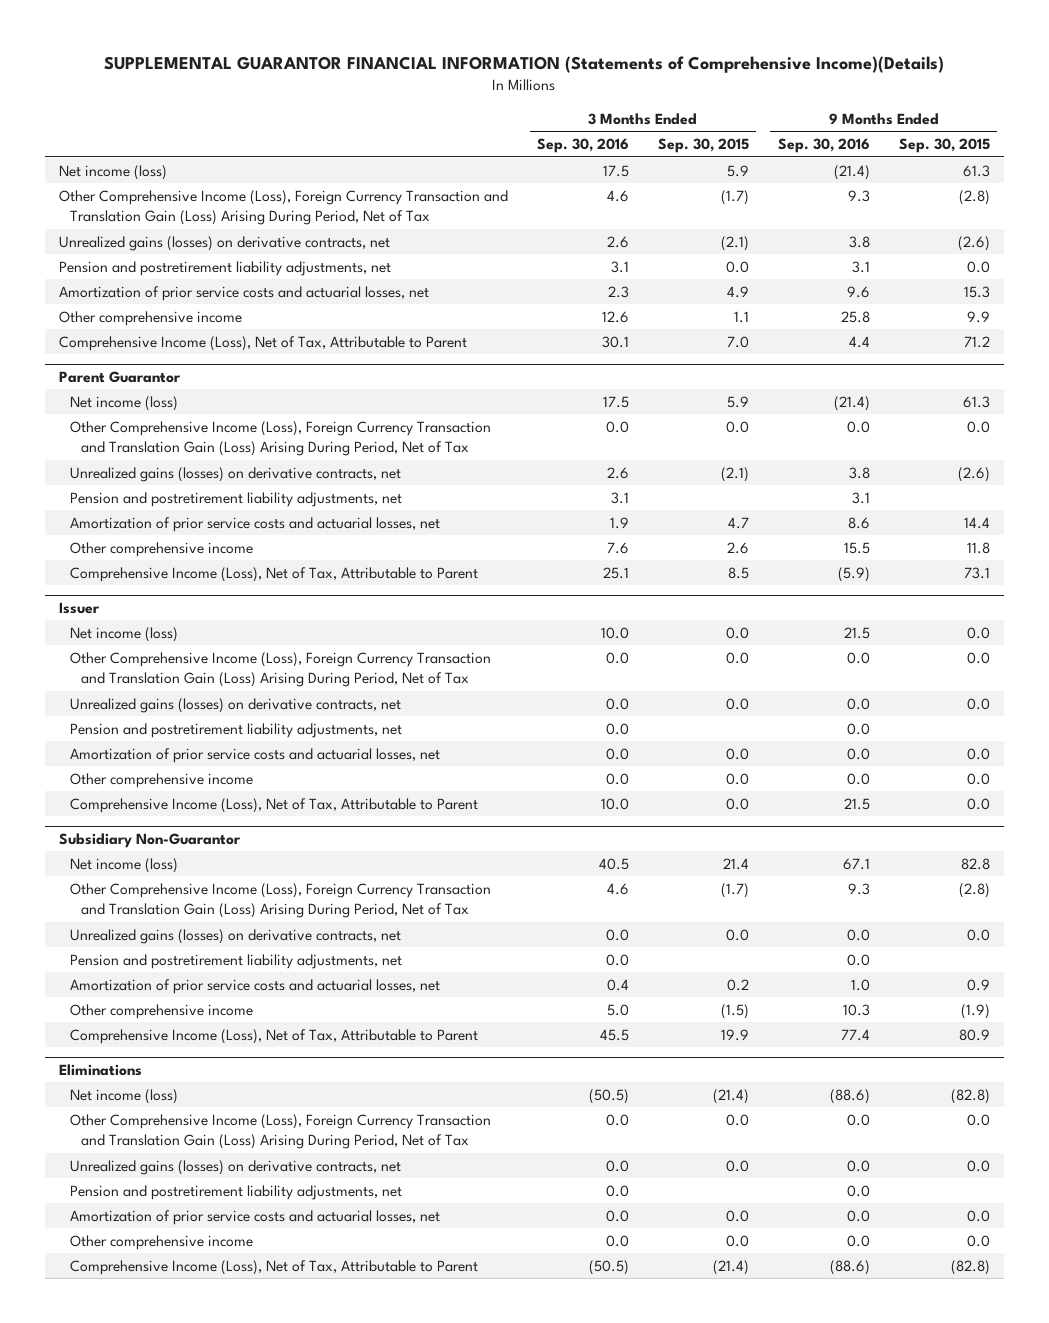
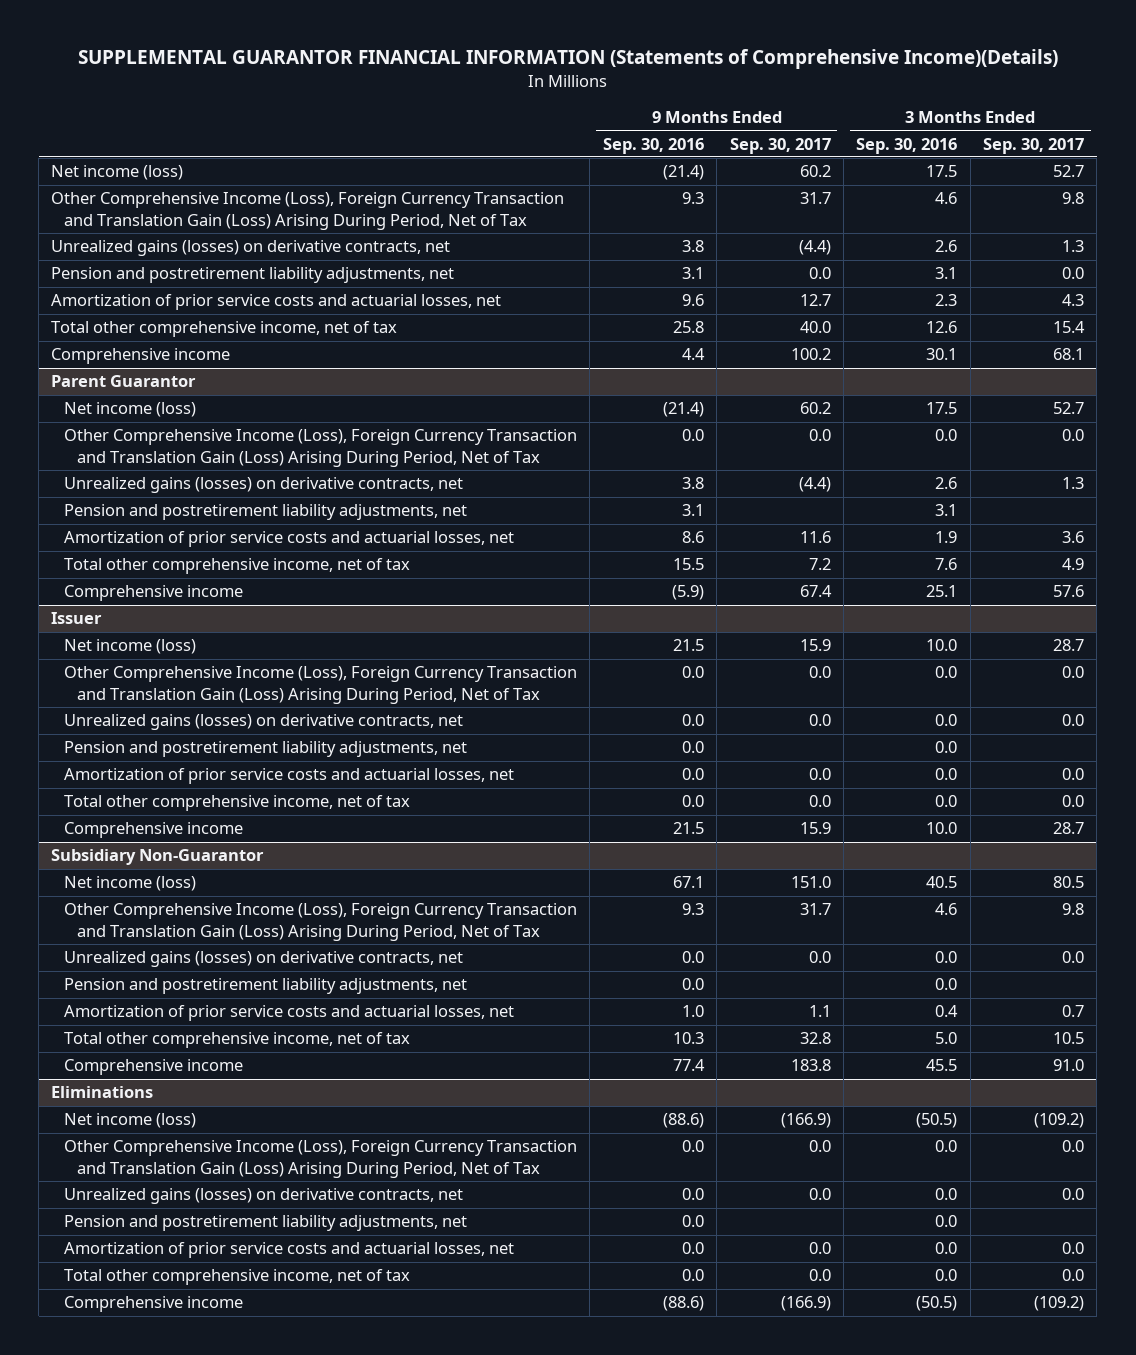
[657,138,749,154] Sep. 30, 2015 -> none
[898,138,990,154] Sep. 30, 2015 -> none
none -> [729,137,831,154] Sep. 30, 2017
none -> [983,137,1085,154] Sep. 30, 2017
[59,310,243,326] Other comprehensive income -> [51,321,398,338] Total other comprehensive income, net of tax
[59,335,468,351] Comprehensive Income (Loss), Net of Tax, Attributable to Parent -> [51,348,231,365] Comprehensive income
[70,541,254,557] Other comprehensive income -> [64,558,411,575] Total other comprehensive income, net of tax
[70,566,479,582] Comprehensive Income (Loss), Net of Tax, Attributable to Parent -> [64,585,244,602] Comprehensive income
[70,772,254,788] Other comprehensive income -> [64,795,411,812] Total other comprehensive income, net of tax
[70,797,479,813] Comprehensive Income (Loss), Net of Tax, Attributable to Parent -> [64,822,244,839] Comprehensive income
[70,1003,254,1019] Other comprehensive income -> [64,1032,411,1049] Total other comprehensive income, net of tax
[70,1028,479,1044] Comprehensive Income (Loss), Net of Tax, Attributable to Parent -> [64,1059,244,1076] Comprehensive income
[70,1234,254,1250] Other comprehensive income -> [64,1269,411,1286] Total other comprehensive income, net of tax
[70,1259,479,1275] Comprehensive Income (Loss), Net of Tax, Attributable to Parent -> [64,1296,244,1313] Comprehensive income

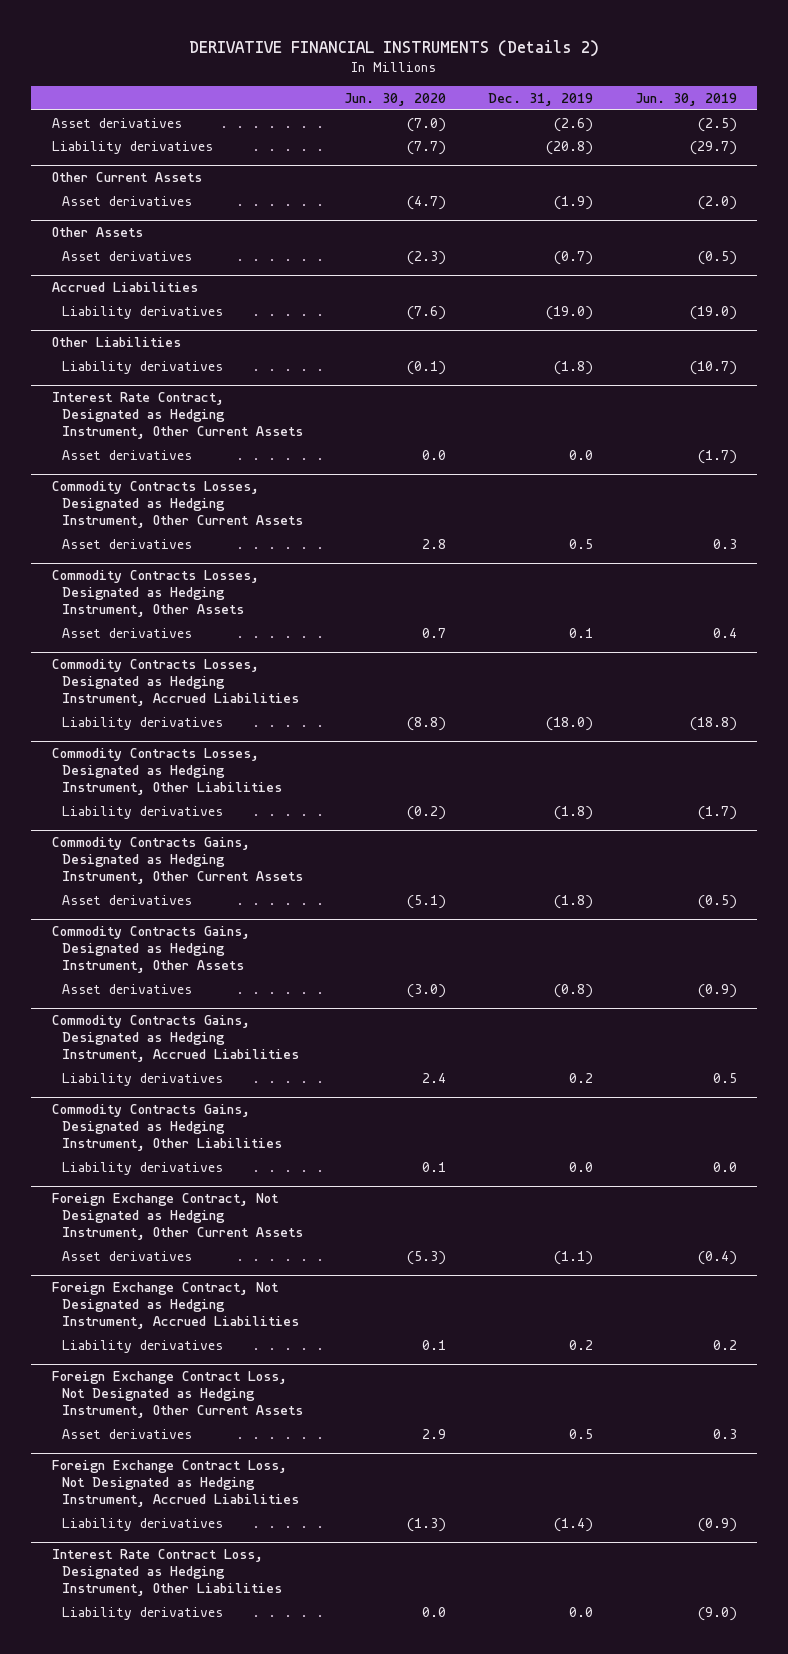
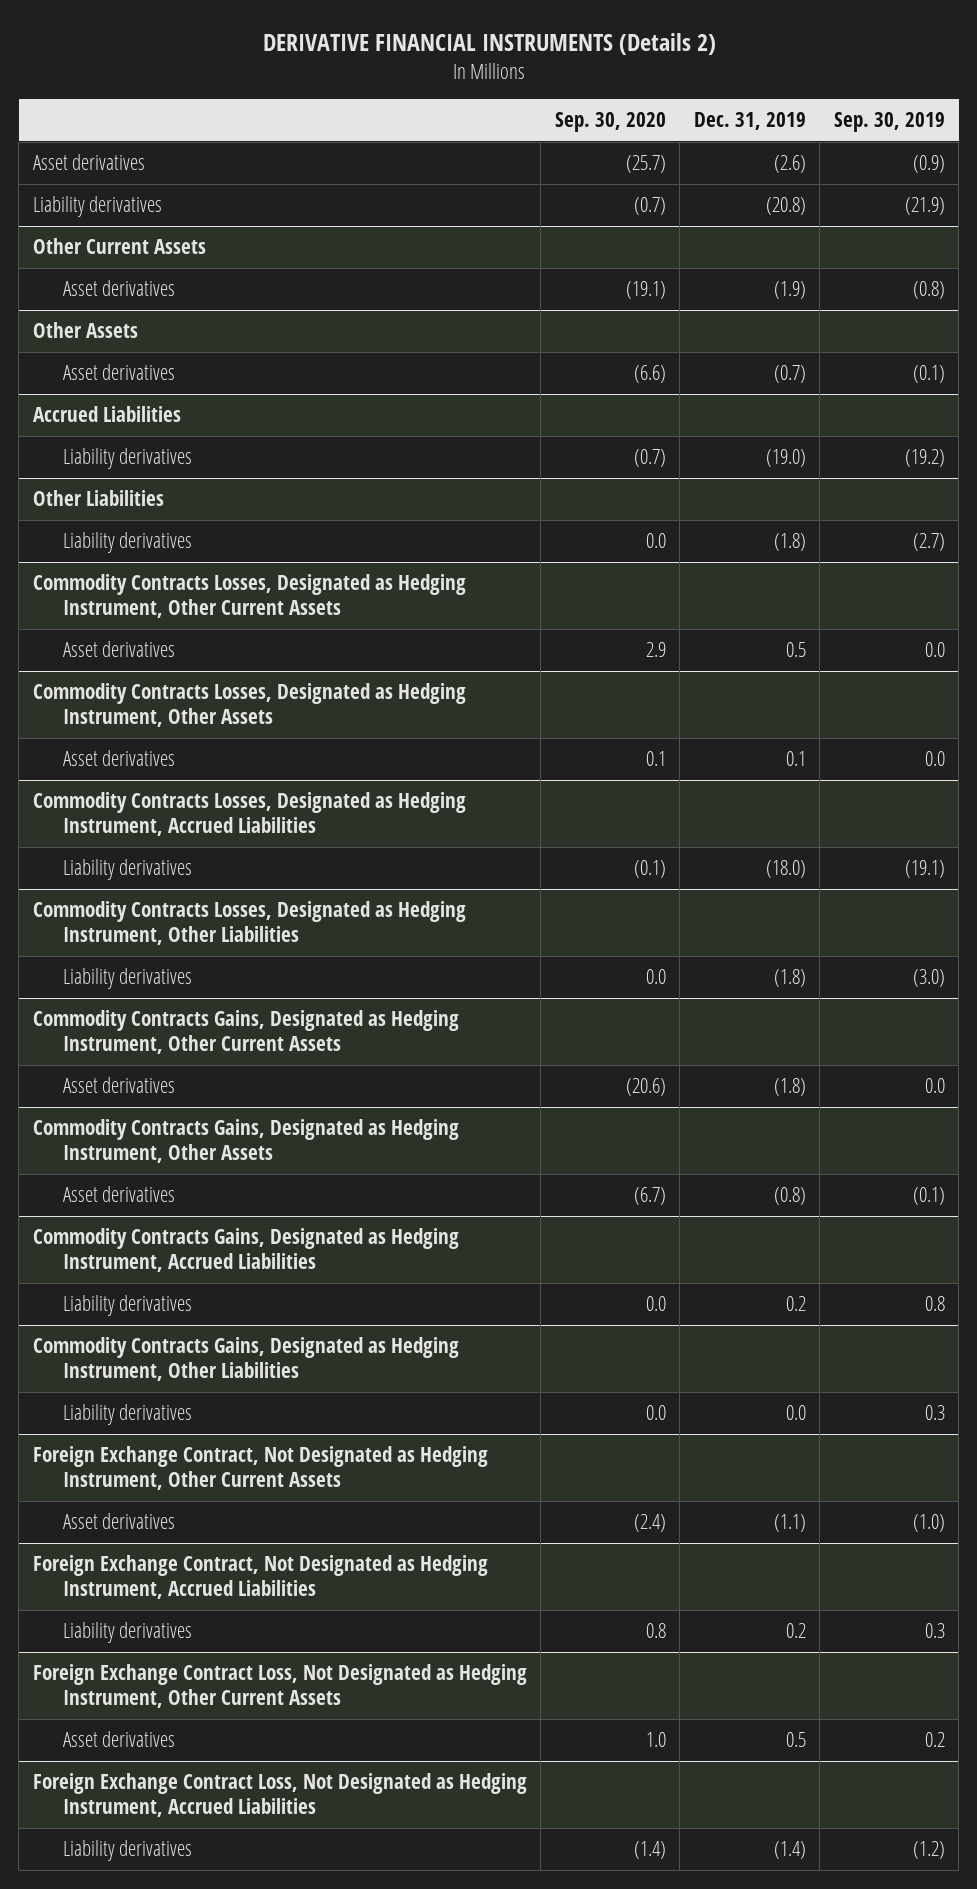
[344,93,447,107] Jun. 30, 2020 -> none
[634,93,737,107] Jun. 30, 2019 -> none
none -> [554,112,666,133] Sep. 30, 2020
none -> [833,112,945,133] Sep. 30, 2019
[51,392,303,439] Interest Rate Contract, Designated as Hedging Instrument, Other Current Assets -> none
[61,449,192,460] Asset derivatives -> none
[51,1549,282,1596] Interest Rate Contract Loss, Designated as Hedging Instrument, Other Liabilities -> none
[61,1606,223,1620] Liability derivatives -> none

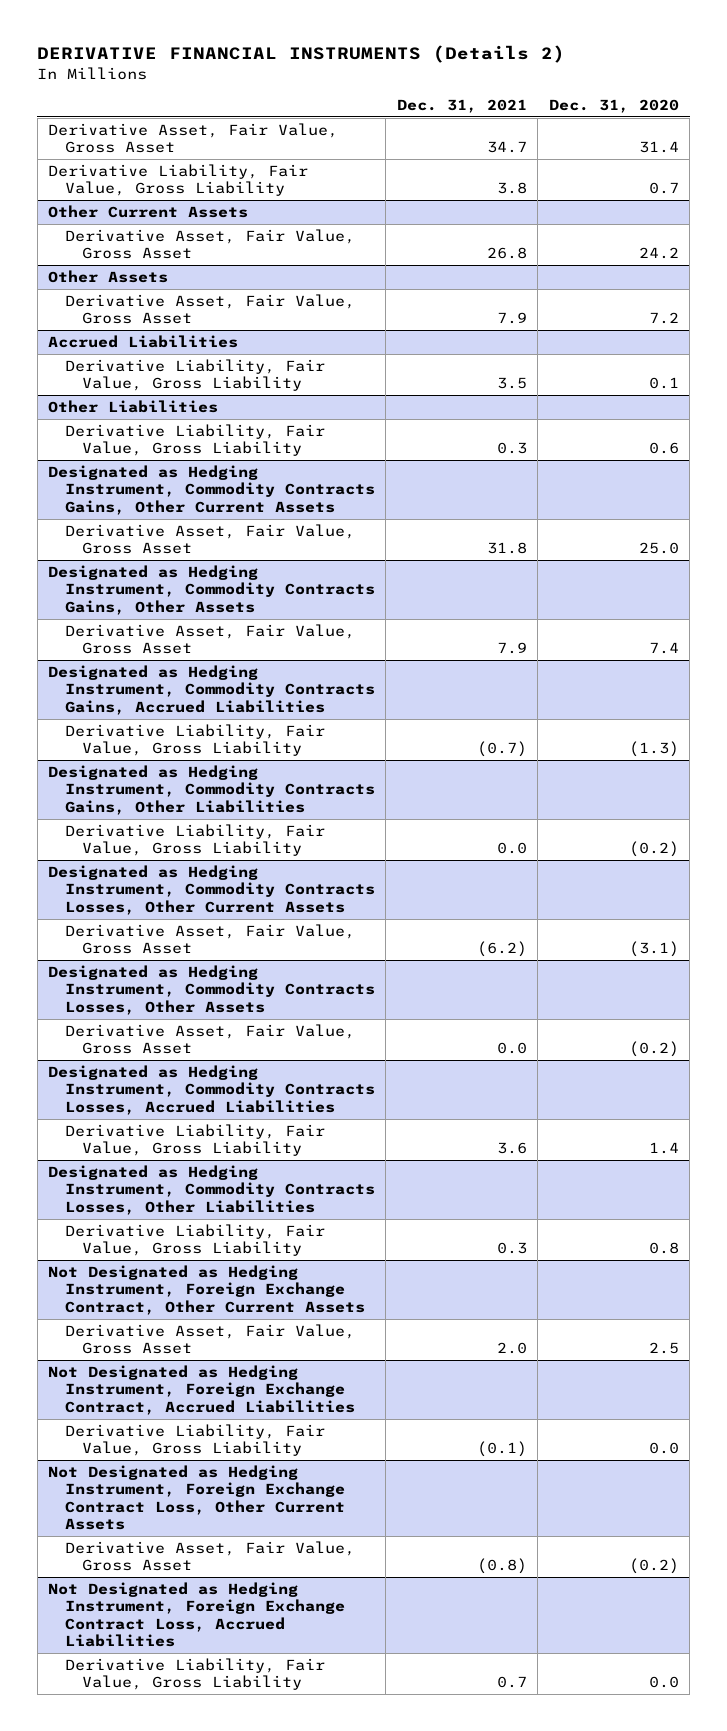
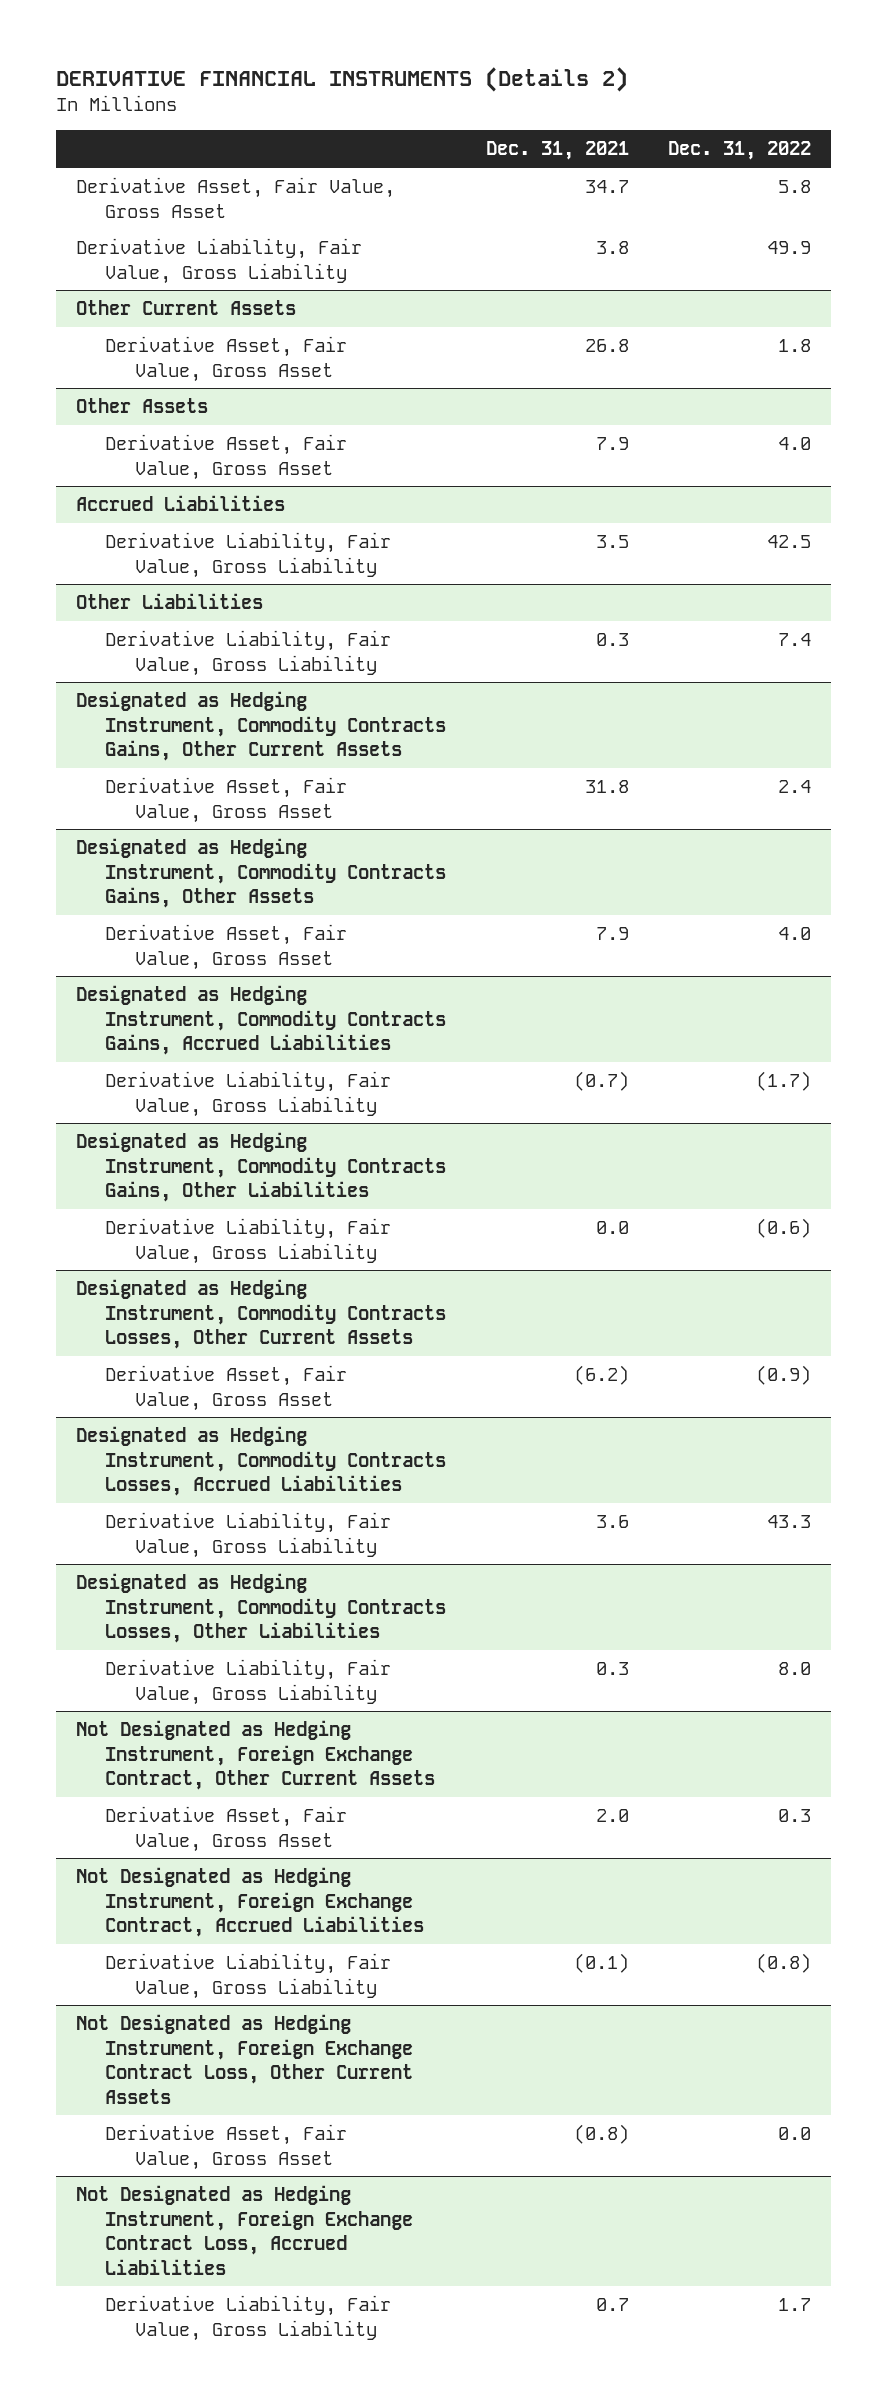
[548,99,679,114] Dec. 31, 2020 -> none
none -> [667,141,811,161] Dec. 31, 2022
[47,964,375,1015] Designated as Hedging Instrument, Commodity Contracts Losses, Other Assets -> none
[64,1023,355,1055] Derivative Asset, Fair Value, Gross Asset -> none

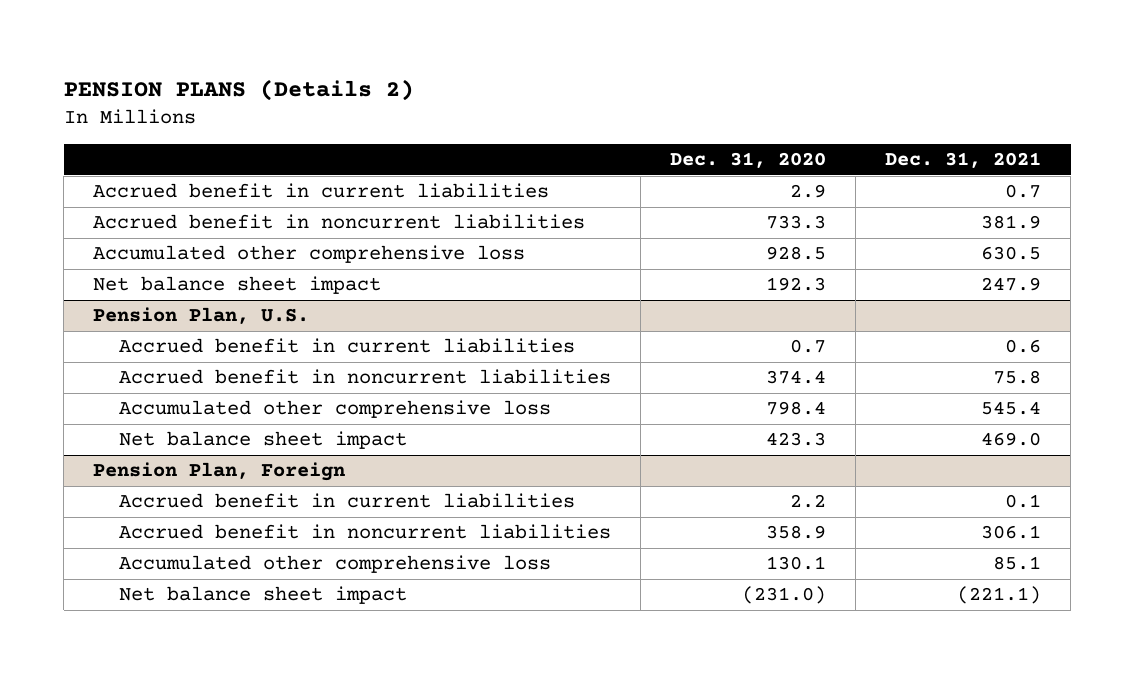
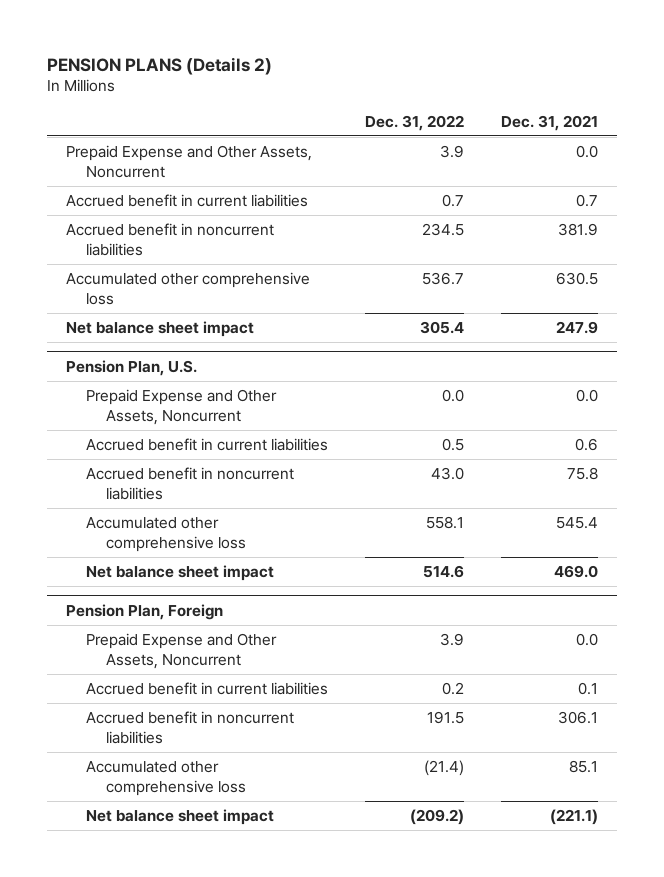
[669,152,826,169] Dec. 31, 2020 -> none
none -> [365,114,465,131] Dec. 31, 2022
none -> [65,144,312,178] Prepaid Expense and Other Assets, Noncurrent
none -> [85,388,277,425] Prepaid Expense and Other Assets, Noncurrent
none -> [85,632,277,669] Prepaid Expense and Other Assets, Noncurrent

